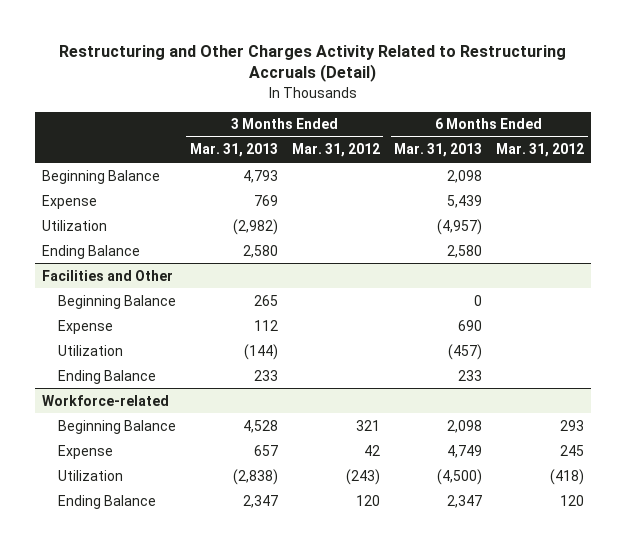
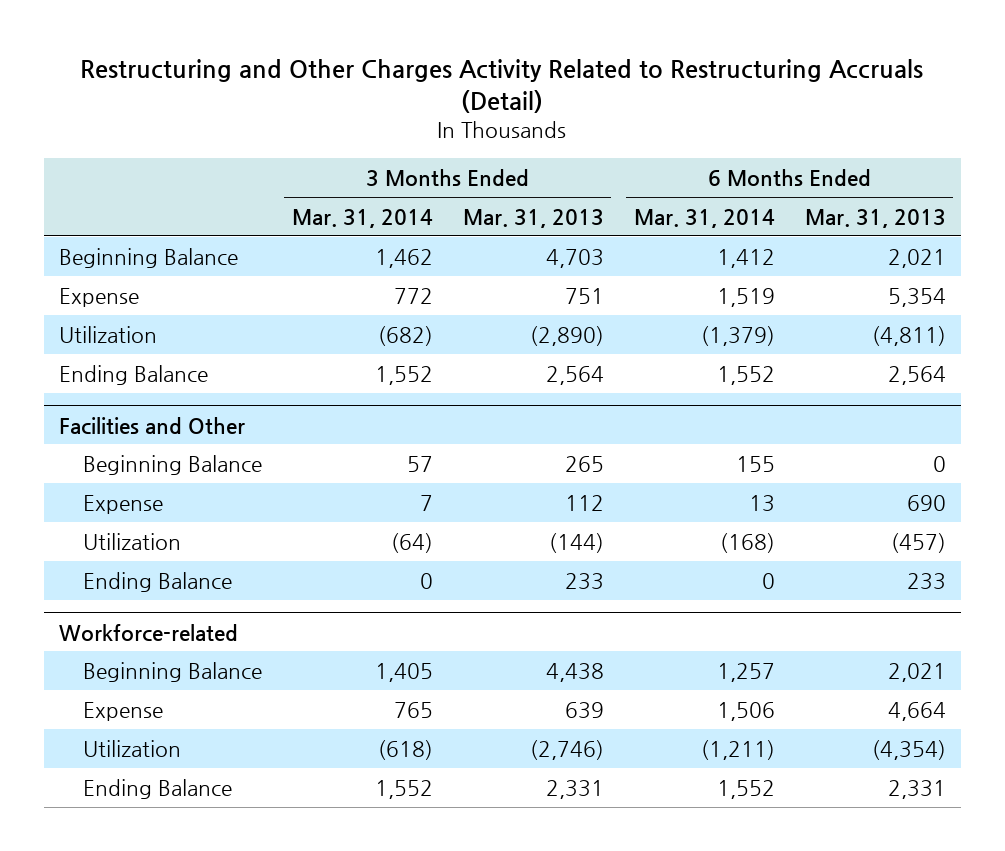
[291,143,380,158] Mar. 31, 2012 -> none
[496,143,585,158] Mar. 31, 2012 -> none
none -> [291,208,433,228] Mar. 31, 2014
none -> [633,208,775,228] Mar. 31, 2014
[242,169,278,183] 4,793 -> [545,248,604,268] 4,703
[447,169,483,183] 2,098 -> [887,248,946,268] 2,021
[253,194,278,206] 769 -> [564,287,604,304] 751
[447,194,483,208] 5,439 -> [887,287,946,307] 5,354
[232,218,278,235] (2,982) -> [529,325,604,346] (2,890)
[437,218,483,235] (4,957) -> [871,325,946,346] (4,811)
[242,244,278,258] 2,580 -> [545,365,604,385] 2,564
[447,244,483,258] 2,580 -> [887,365,946,385] 2,564
[242,419,278,433] 4,528 -> [545,662,604,682] 4,438
[447,419,483,433] 2,098 -> [887,662,946,682] 2,021
[253,444,278,456] 657 -> [564,701,604,719] 639
[447,444,483,458] 4,749 -> [887,701,946,721] 4,664
[232,468,278,485] (2,838) -> [529,739,604,760] (2,746)
[437,468,483,485] (4,500) -> [871,739,946,760] (4,354)
[242,494,278,508] 2,347 -> [545,779,604,799] 2,331
[447,494,483,508] 2,347 -> [887,779,946,799] 2,331

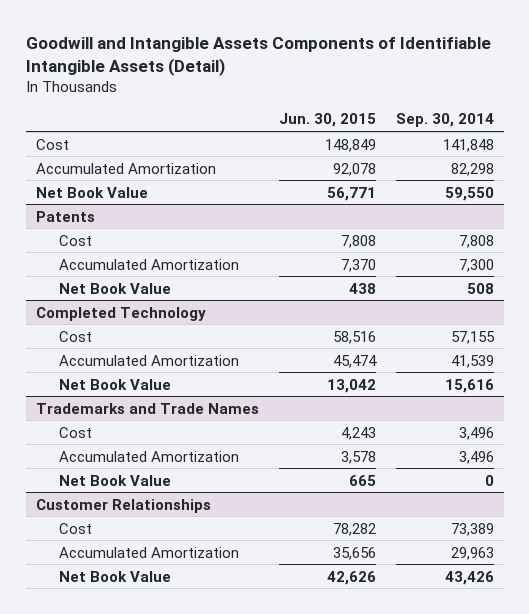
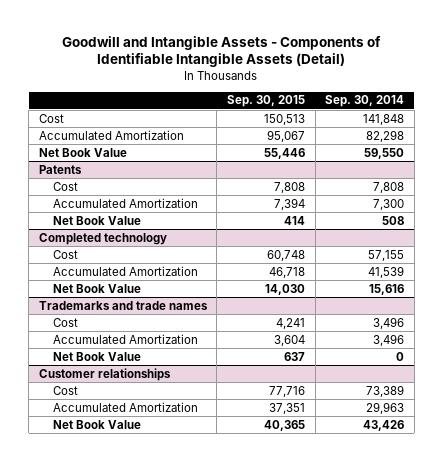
[25,36,491,76] Goodwill and Intangible Assets Components of Identifiable Intangible Assets (Detail) -> [62,35,382,68] Goodwill and Intangible Assets - Components of Identifiable Intangible Assets (Detail)
[278,113,376,128] Jun. 30, 2015 -> none
none -> [226,95,305,108] Sep. 30, 2015
[35,306,206,321] Completed Technology -> [38,232,167,245] Completed technology
[35,402,259,414] Trademarks and Trade Names -> [38,300,208,310] Trademarks and trade names
[35,498,211,513] Customer Relationships -> [38,367,171,381] Customer relationships

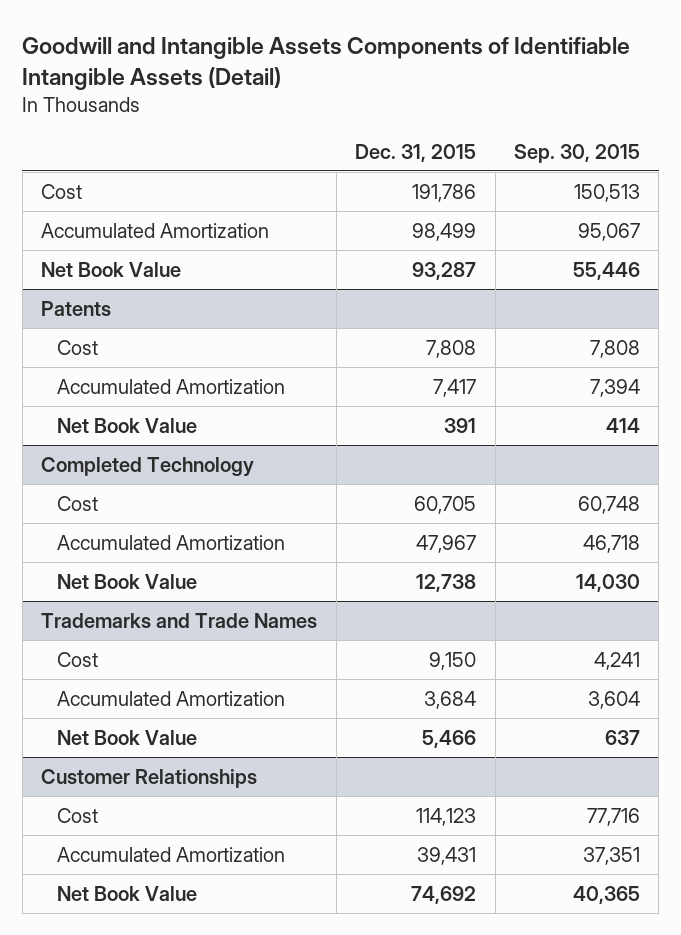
[62,35,382,68] Goodwill and Intangible Assets - Components of Identifiable Intangible Assets (Detail) -> [22,36,631,90] Goodwill and Intangible Assets Components of Identifiable Intangible Assets (Detail)
[325,95,405,108] Sep. 30, 2014 -> none
none -> [355,143,477,162] Dec. 31, 2015
[38,232,167,245] Completed technology -> [41,456,255,477] Completed Technology
[38,300,208,310] Trademarks and trade names -> [41,612,318,628] Trademarks and Trade Names
[38,367,171,381] Customer relationships -> [41,768,258,788] Customer Relationships

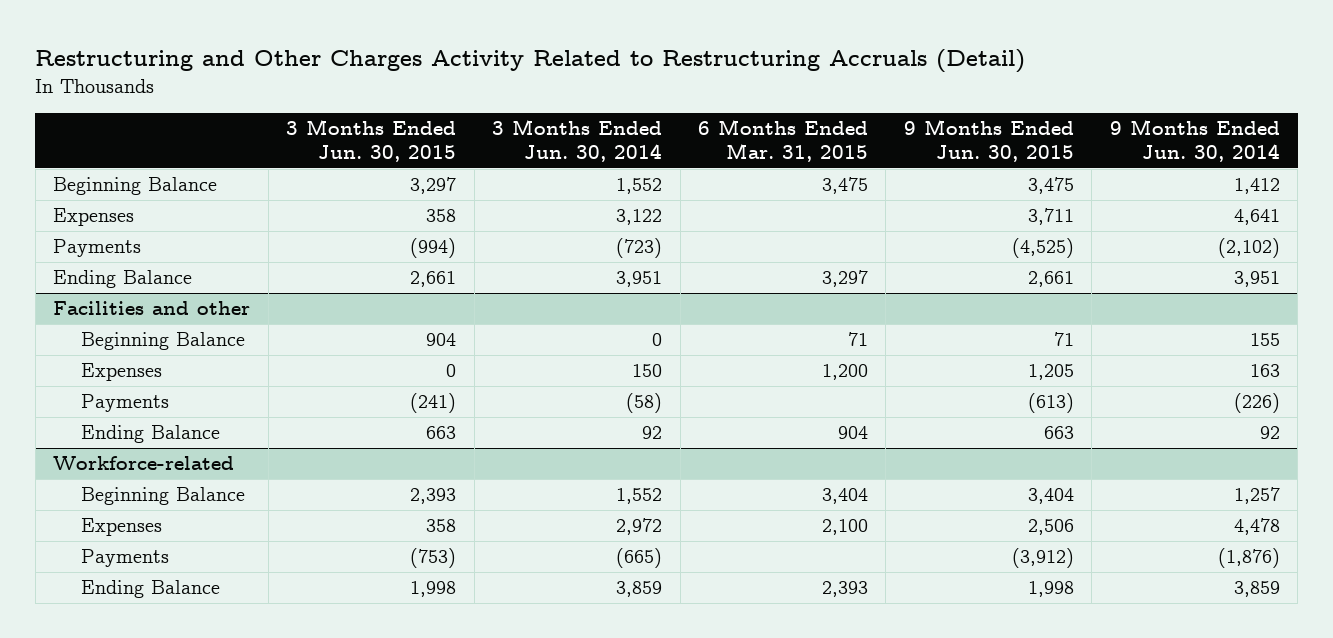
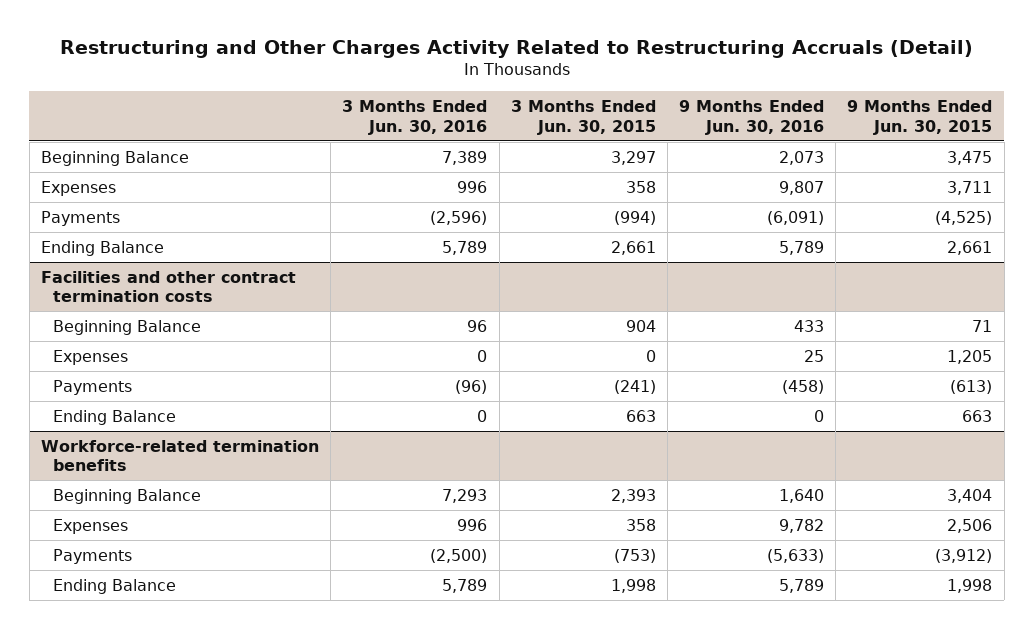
[492,119,663,163] 3 Months Ended Jun. 30, 2014 -> none
[698,119,869,163] 6 Months Ended Mar. 31, 2015 -> none
[1109,119,1280,163] 9 Months Ended Jun. 30, 2014 -> none
none -> [342,99,488,135] 3 Months Ended Jun. 30, 2016
none -> [679,99,825,135] 9 Months Ended Jun. 30, 2016
[53,301,251,316] Facilities and other -> [41,270,297,303] Facilities and other contract termination costs
[53,456,235,471] Workforce-related -> [41,439,320,472] Workforce-related termination benefits

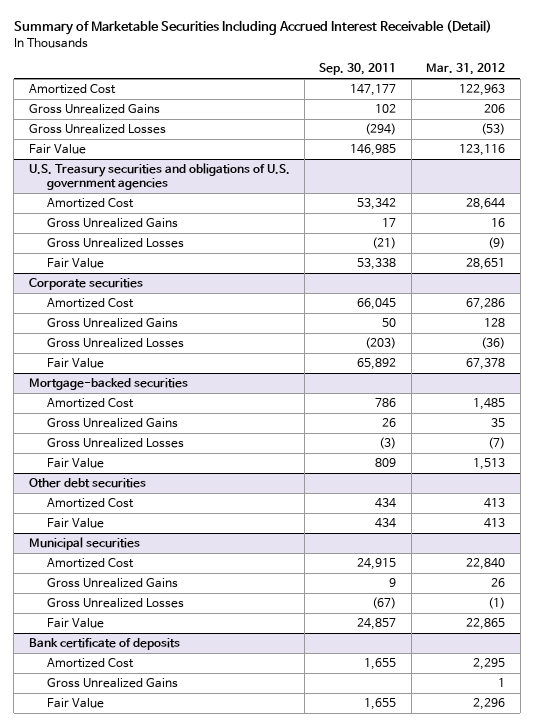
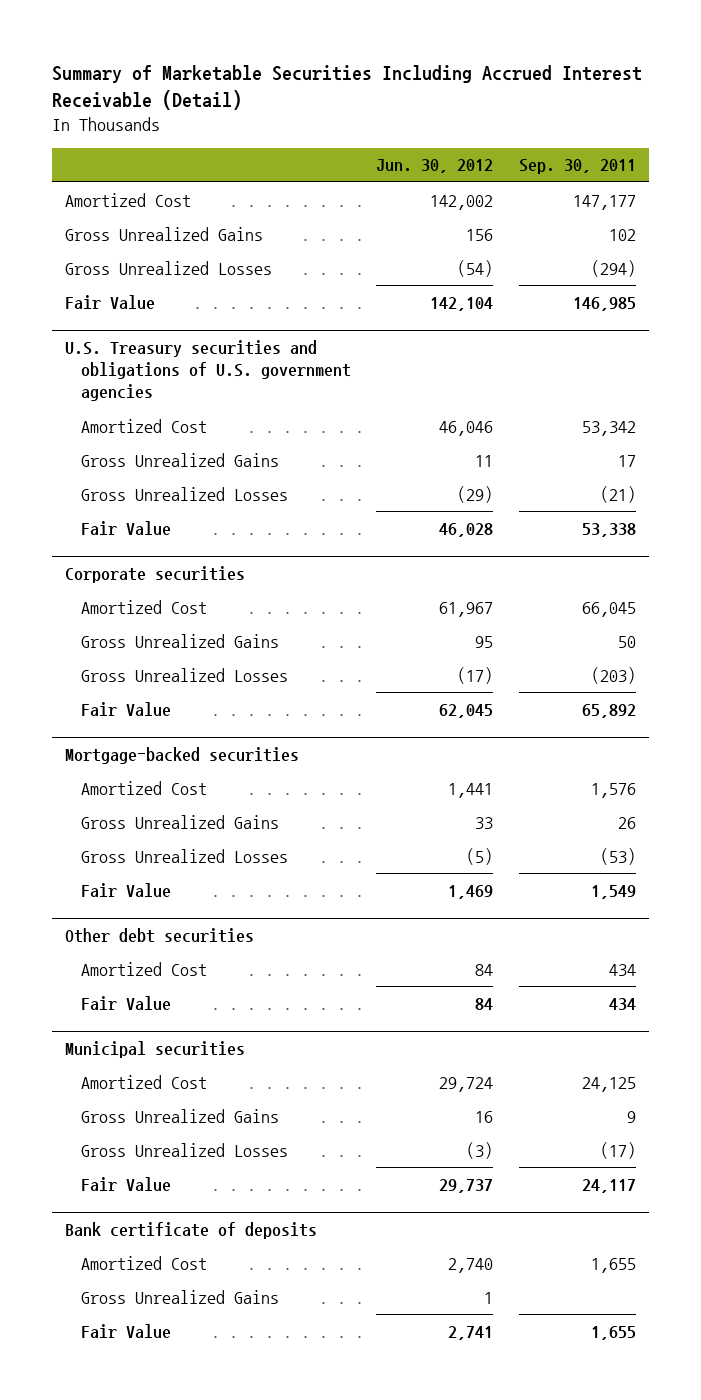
[426,63,506,76] Mar. 31, 2012 -> none
none -> [376,159,494,174] Jun. 30, 2012
[375,398,397,408] 786 -> [591,782,637,798] 1,576
[379,437,397,450] (3) -> [600,847,637,865] (53)
[375,458,397,468] 809 -> [591,884,637,899] 1,549
[357,558,397,571] 24,915 -> [582,1076,637,1092] 24,125
[372,597,397,610] (67) -> [600,1141,637,1159] (17)
[357,618,397,631] 24,857 -> [582,1178,637,1193] 24,117

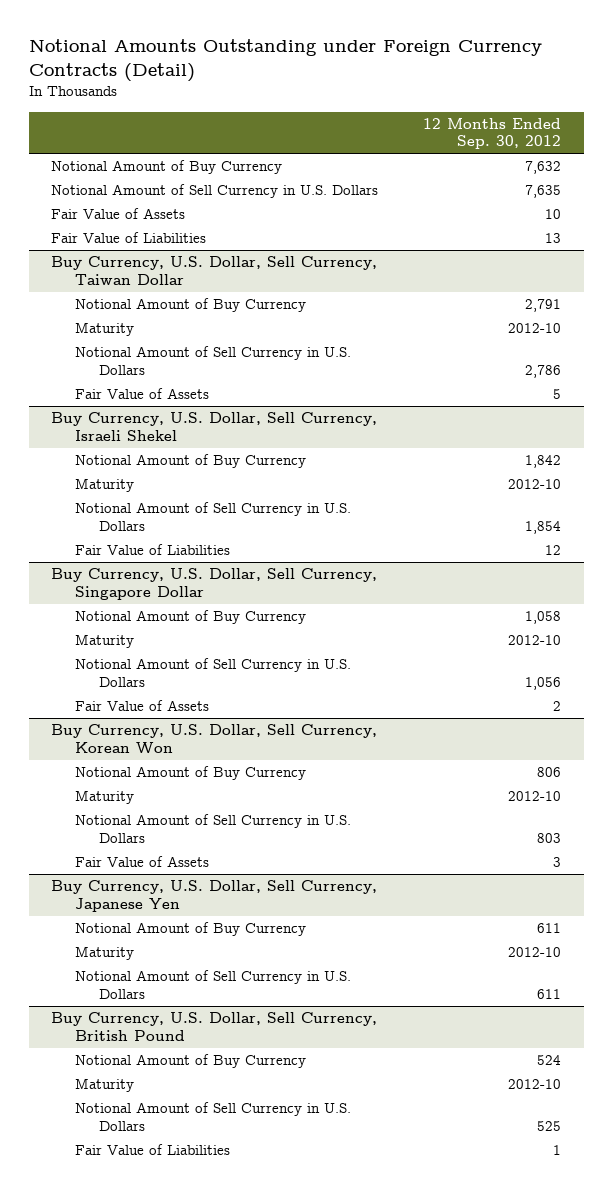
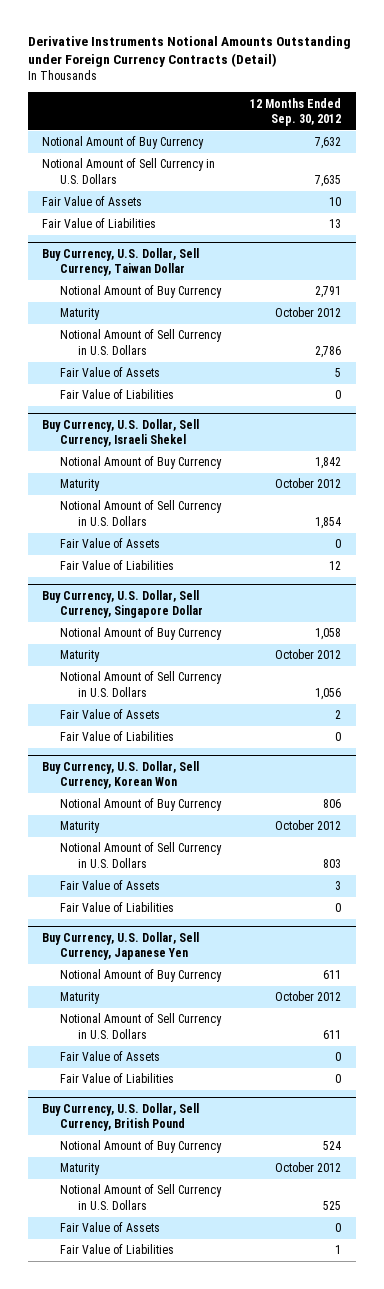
[28,39,542,82] Notional Amounts Outstanding under Foreign Currency Contracts (Detail) -> [27,36,351,68] Derivative Instruments Notional Amounts Outstanding under Foreign Currency Contracts (Detail)
[508,323,562,334] 2012-10 -> [275,307,342,318] October 2012
none -> [60,389,175,400] Fair Value of Liabilities
[508,479,562,490] 2012-10 -> [275,478,342,489] October 2012
none -> [60,538,161,549] Fair Value of Assets
[508,635,562,646] 2012-10 -> [275,649,342,660] October 2012
none -> [60,731,175,742] Fair Value of Liabilities
[508,791,562,802] 2012-10 -> [275,820,342,831] October 2012
none -> [60,902,175,913] Fair Value of Liabilities
[508,947,562,958] 2012-10 -> [275,991,342,1002] October 2012
none -> [60,1051,161,1062] Fair Value of Assets
none -> [60,1073,175,1084] Fair Value of Liabilities
[508,1079,562,1090] 2012-10 -> [275,1162,342,1173] October 2012
none -> [60,1222,161,1233] Fair Value of Assets

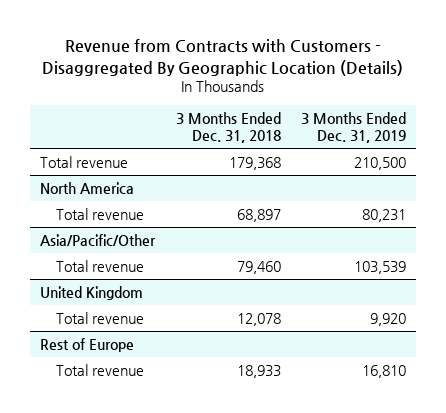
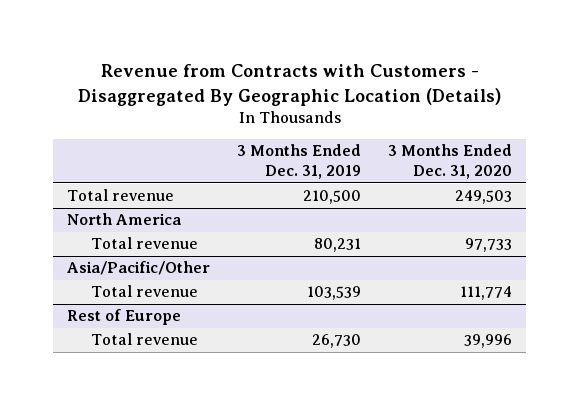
[175,111,281,143] 3 Months Ended Dec. 31, 2018 -> none
none -> [388,144,513,180] 3 Months Ended Dec. 31, 2020
[40,285,144,300] United Kingdom -> none
[56,311,145,324] Total revenue -> none
[362,364,407,378] 16,810 -> [312,334,362,349] 26,730

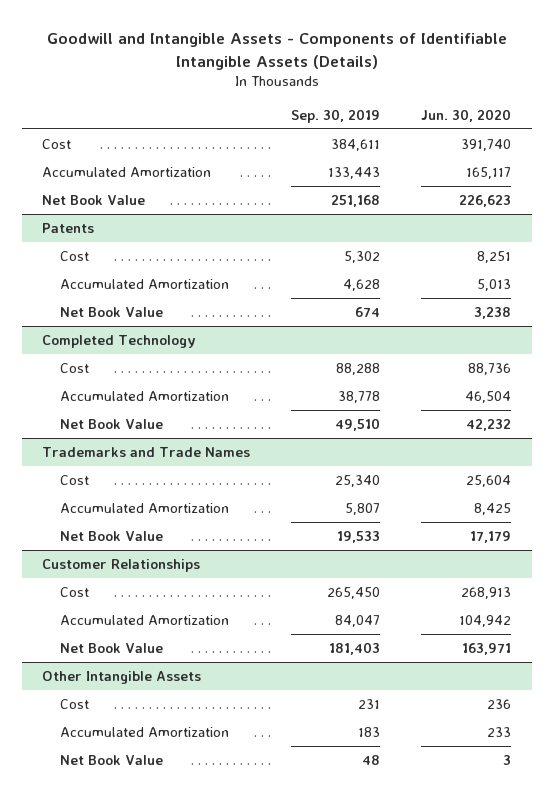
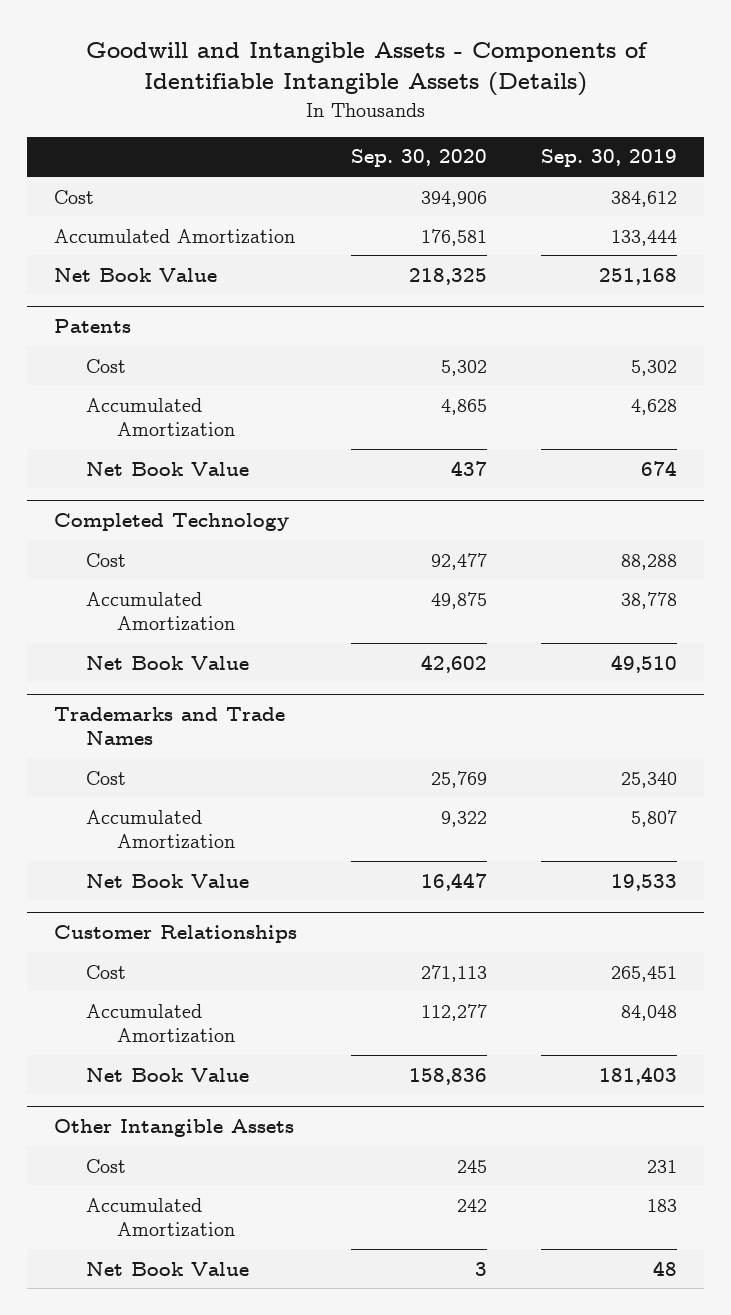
[421,108,512,122] Jun. 30, 2020 -> none
none -> [351,149,488,168] Sep. 30, 2020
[331,138,381,151] 384,611 -> [611,190,678,207] 384,612
[328,166,381,179] 133,443 -> [611,229,678,246] 133,444
[327,586,381,599] 265,450 -> [611,965,678,982] 265,451
[335,614,381,627] 84,047 -> [621,1004,678,1021] 84,048

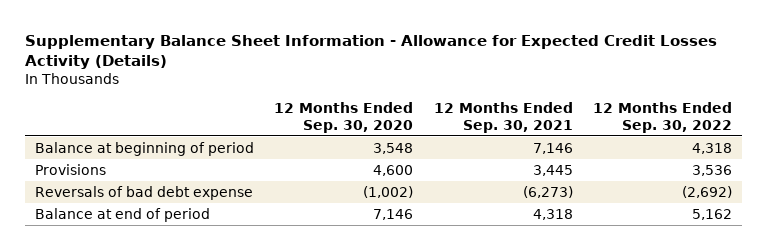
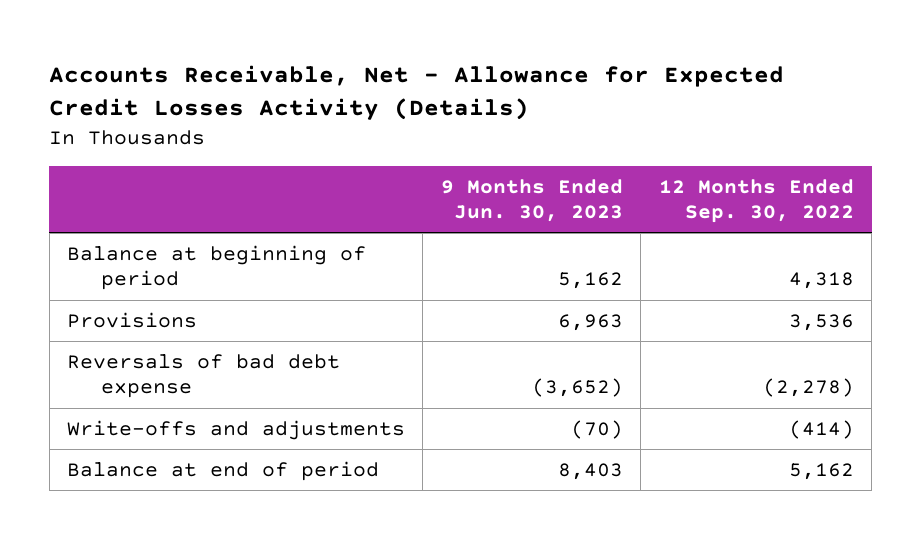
[25,34,718,70] Supplementary Balance Sheet Information - Allowance for Expected Credit Losses Activity (Details) -> [49,65,785,121] Accounts Receivable, Net - Allowance for Expected Credit Losses Activity (Details)
[274,102,414,133] 12 Months Ended Sep. 30, 2020 -> none
[433,102,573,133] 12 Months Ended Sep. 30, 2021 -> none
none -> [440,178,623,222] 9 Months Ended Jun. 30, 2023
[681,185,732,198] (2,692) -> [762,378,854,398] (2,278)
none -> [67,419,406,440] Write-offs and adjustments

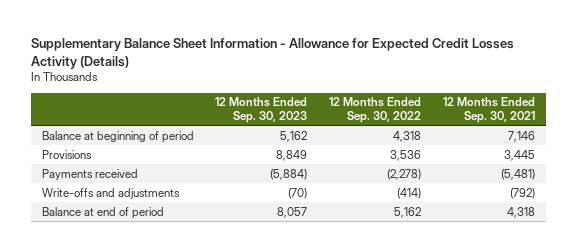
[49,65,785,121] Accounts Receivable, Net - Allowance for Expected Credit Losses Activity (Details) -> [30,38,514,69] Supplementary Balance Sheet Information - Allowance for Expected Credit Losses Activity (Details)
[440,178,623,222] 9 Months Ended Jun. 30, 2023 -> none
none -> [215,97,308,123] 12 Months Ended Sep. 30, 2023
none -> [442,97,535,123] 12 Months Ended Sep. 30, 2021
[67,353,341,399] Reversals of bad debt expense -> [41,168,138,180] Payments received

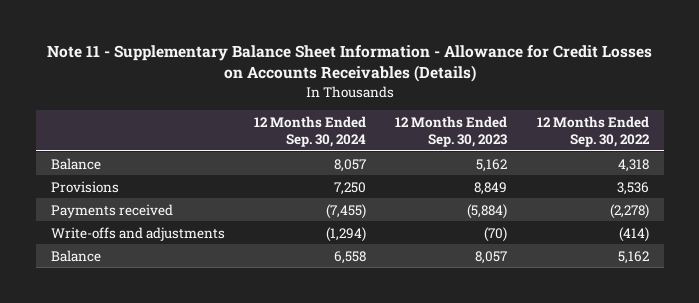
[30,38,514,69] Supplementary Balance Sheet Information - Allowance for Expected Credit Losses Activity (Details) -> [46,44,652,83] Note 11 - Supplementary Balance Sheet Information - Allowance for Credit Losses on Accounts Receivables (Details)
[442,97,535,123] 12 Months Ended Sep. 30, 2021 -> none
none -> [253,115,366,147] 12 Months Ended Sep. 30, 2024
[41,130,194,143] Balance at beginning of period -> [50,157,101,170] Balance
[41,206,164,219] Balance at end of period -> [50,249,101,262] Balance

